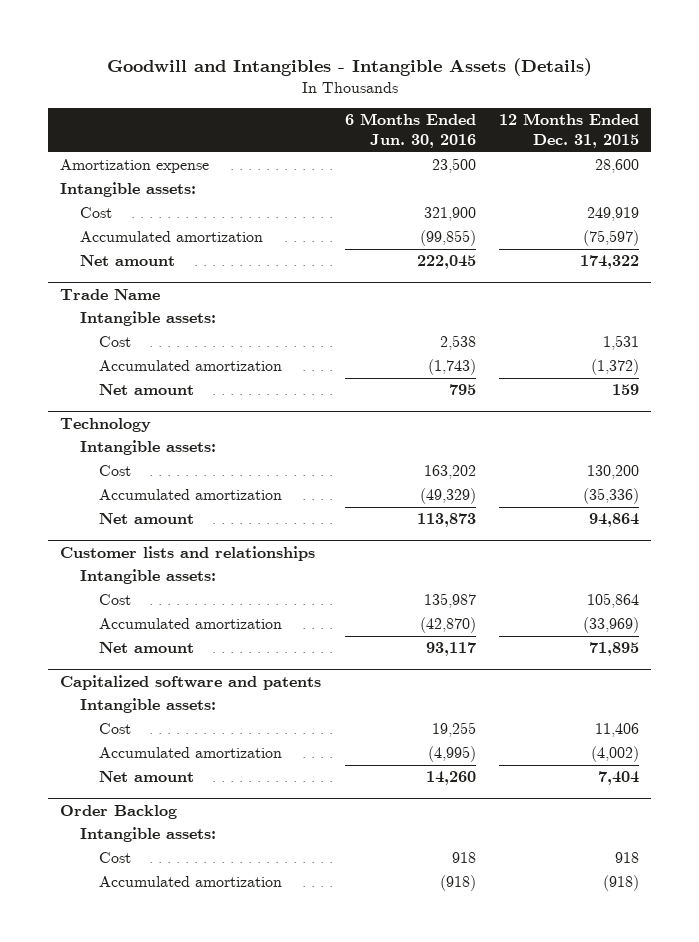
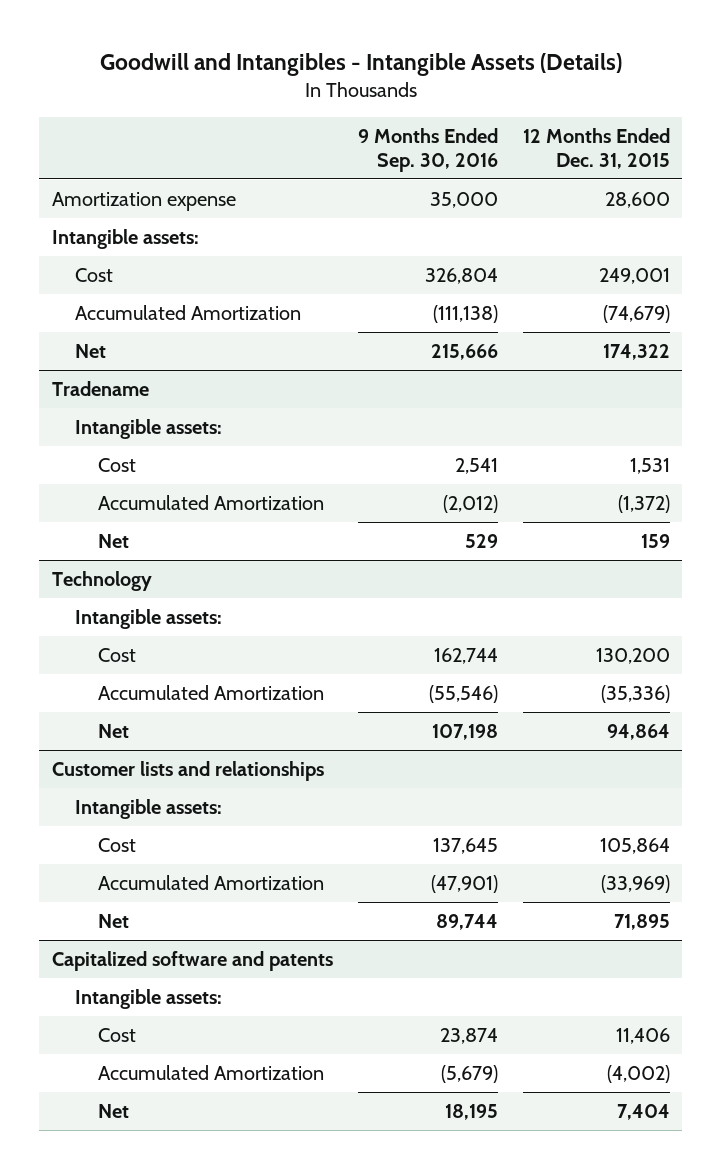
[344,113,476,149] 6 Months Ended Jun. 30, 2016 -> none
none -> [357,127,498,173] 9 Months Ended Sep. 30, 2016
[587,207,640,222] 249,919 -> [598,267,670,284] 249,001
[79,231,263,243] Accumulated amortization -> [74,304,301,320] Accumulated Amortization
[583,230,640,247] (75,597) -> [602,304,670,323] (74,679)
[79,255,175,267] Net amount -> [74,343,106,358] Net
[60,288,161,300] Trade Name -> [51,380,149,396] Tradename
[99,360,283,372] Accumulated amortization -> [97,494,324,510] Accumulated Amortization
[99,384,195,396] Net amount -> [97,533,129,548] Net
[99,489,283,501] Accumulated amortization -> [97,684,324,700] Accumulated Amortization
[99,513,195,525] Net amount -> [97,723,129,738] Net
[99,618,283,630] Accumulated amortization -> [97,874,324,890] Accumulated Amortization
[99,642,195,654] Net amount -> [97,913,129,928] Net
[60,804,178,819] Order Backlog -> none
[79,827,216,843] Intangible assets: -> none
[99,852,132,864] Cost -> none
[99,876,283,888] Accumulated amortization -> none
[99,747,283,759] Accumulated amortization -> [97,1064,324,1080] Accumulated Amortization
[99,771,195,783] Net amount -> [97,1103,129,1118] Net

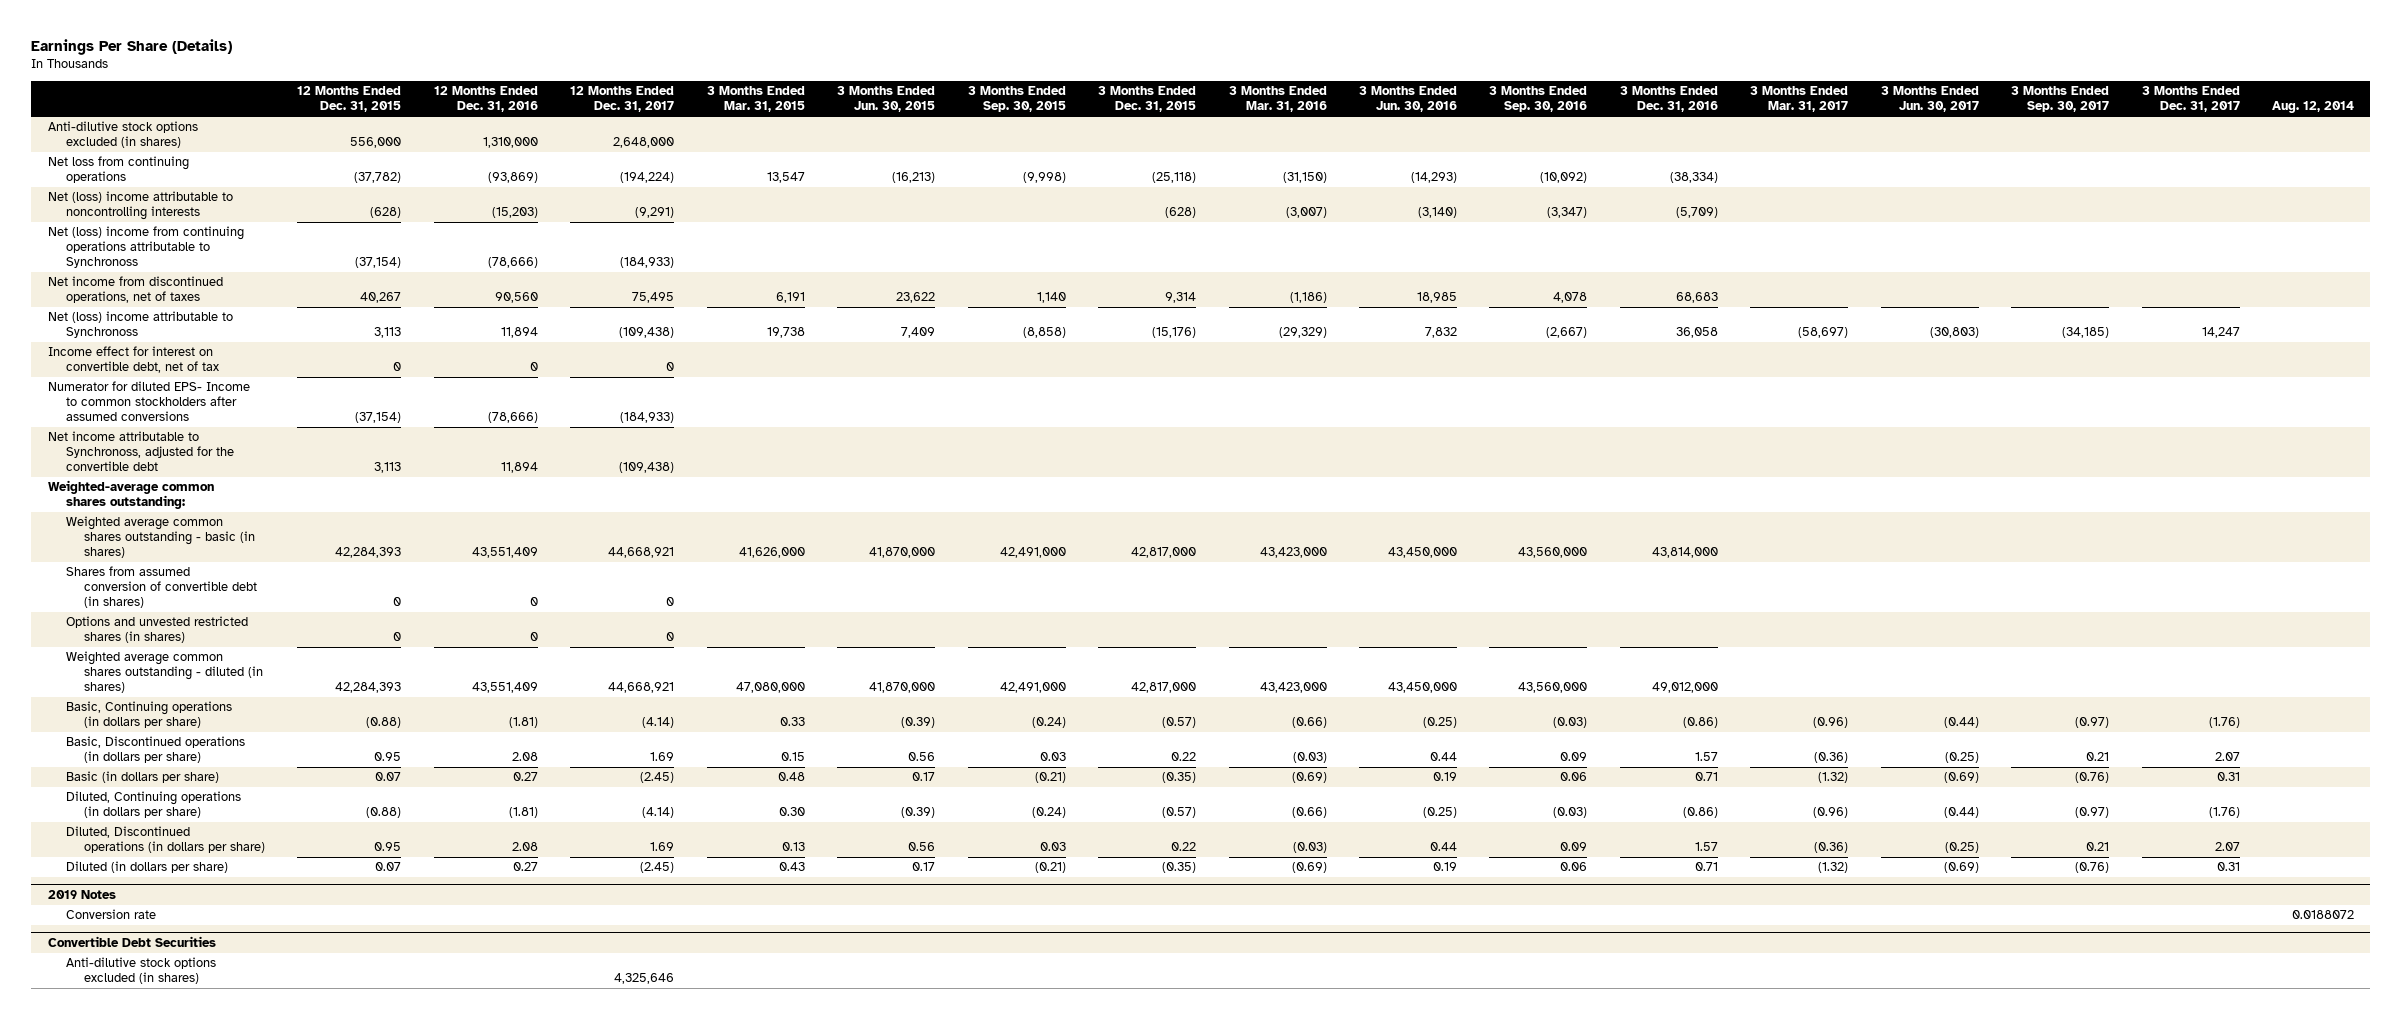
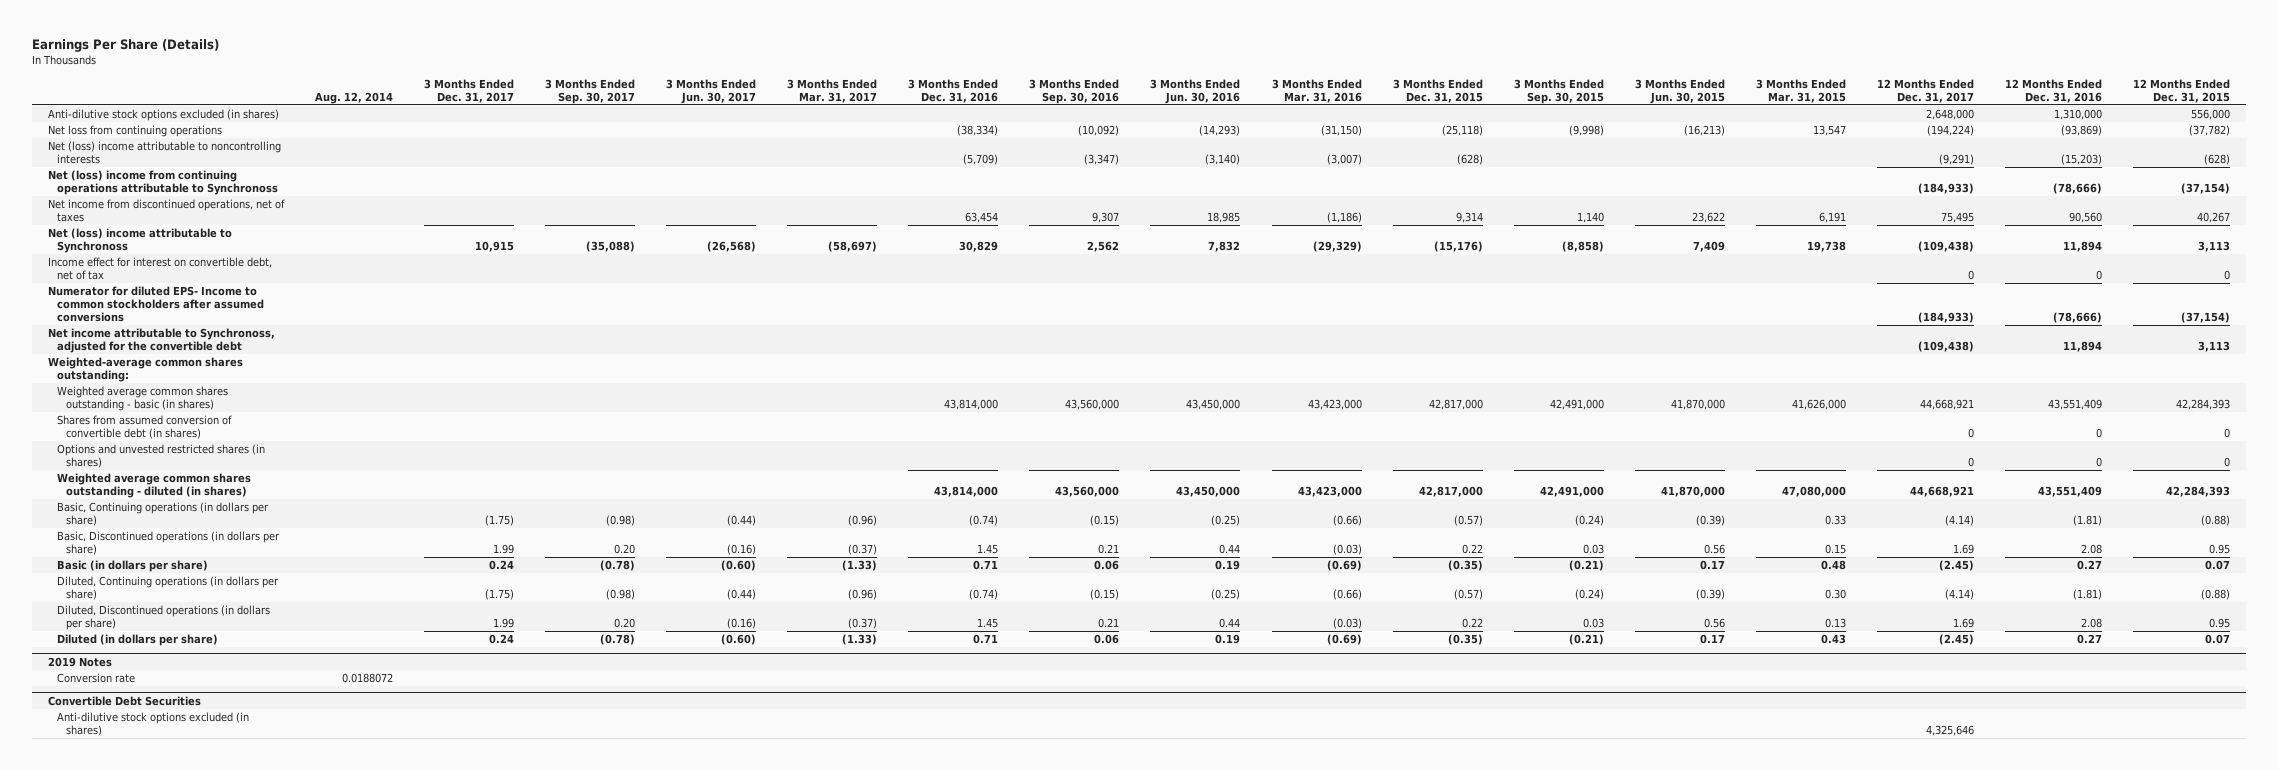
[1553,292,1588,304] 4,078 -> [1092,212,1120,224] 9,307
[1675,292,1718,304] 68,683 -> [965,212,999,224] 63,454
[1546,327,1588,339] (2,667) -> [1087,241,1120,253] 2,562
[1675,327,1718,339] 36,058 -> [959,241,999,253] 30,829
[1929,327,1979,339] (30,803) -> [707,241,757,253] (26,568)
[2062,327,2110,339] (34,185) -> [585,241,635,253] (35,088)
[2201,327,2240,339] 14,247 -> [474,241,514,253] 10,915
[1651,682,1718,694] 49,012,000 -> [934,486,999,498] 43,814,000
[1553,717,1588,729] (0.03) -> [1090,515,1120,527] (0.15)
[1682,717,1718,729] (0.86) -> [969,515,999,527] (0.74)
[2075,717,2110,729] (0.97) -> [605,515,635,527] (0.98)
[2208,717,2240,729] (1.76) -> [484,515,514,527] (1.75)
[1560,752,1588,762] 0.09 -> [1098,544,1120,555] 0.21
[1694,752,1718,762] 1.57 -> [977,544,999,555] 1.45
[1814,752,1849,764] (0.36) -> [848,544,878,556] (0.37)
[1944,752,1979,764] (0.25) -> [727,544,757,556] (0.16)
[2086,752,2110,762] 0.21 -> [613,544,635,555] 0.20
[2214,752,2240,762] 2.07 -> [492,544,514,555] 1.99
[1818,772,1849,784] (1.32) -> [842,560,878,572] (1.33)
[1943,772,1979,784] (0.69) -> [721,560,757,572] (0.60)
[2075,772,2110,784] (0.76) -> [599,560,635,572] (0.78)
[2216,772,2240,782] 0.31 -> [488,560,514,571] 0.24
[1553,807,1588,819] (0.03) -> [1090,589,1120,601] (0.15)
[1682,807,1718,819] (0.86) -> [969,589,999,601] (0.74)
[2075,807,2110,819] (0.97) -> [605,589,635,601] (0.98)
[2208,807,2240,819] (1.76) -> [484,589,514,601] (1.75)
[1560,842,1588,852] 0.09 -> [1098,618,1120,629] 0.21
[1694,842,1718,852] 1.57 -> [977,618,999,629] 1.45
[1814,842,1849,854] (0.36) -> [848,618,878,630] (0.37)
[1944,842,1979,854] (0.25) -> [727,618,757,630] (0.16)
[2086,842,2110,852] 0.21 -> [613,618,635,629] 0.20
[2214,842,2240,852] 2.07 -> [492,618,514,629] 1.99
[1818,862,1849,874] (1.32) -> [842,634,878,646] (1.33)
[1943,862,1979,874] (0.69) -> [721,634,757,646] (0.60)
[2075,862,2110,874] (0.76) -> [599,634,635,646] (0.78)
[2216,862,2240,872] 0.31 -> [488,634,514,645] 0.24

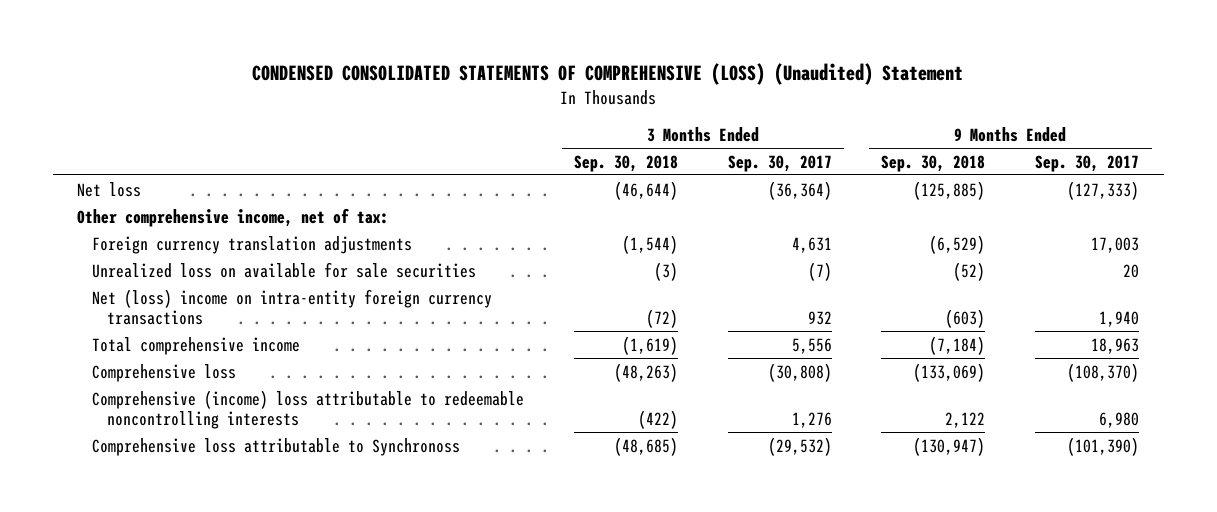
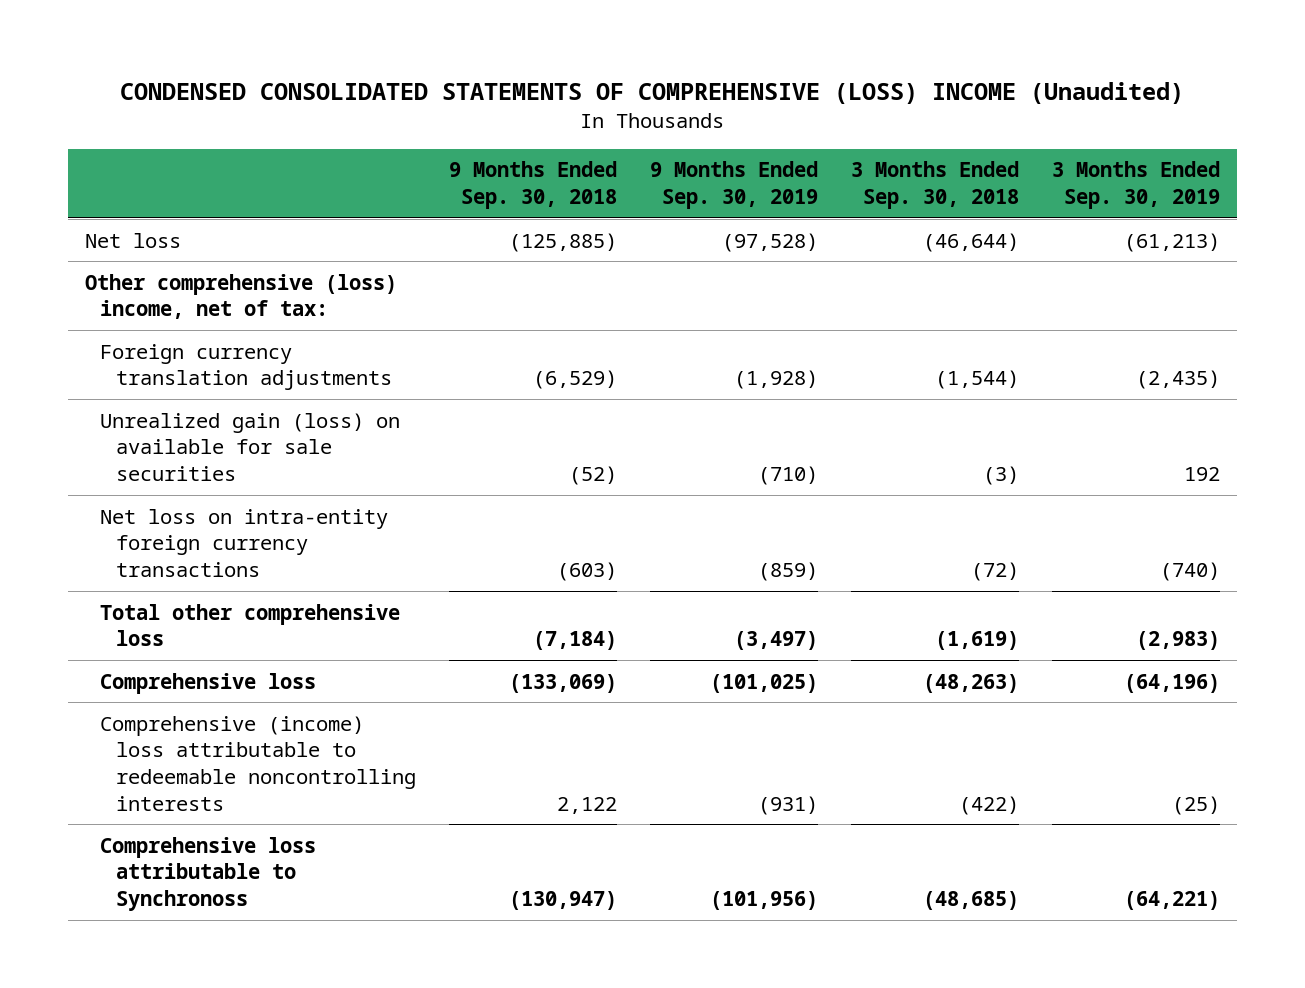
[252,63,964,86] CONDENSED CONSOLIDATED STATEMENTS OF COMPREHENSIVE (LOSS) (Unaudited) Statement -> [120,82,1185,105] CONDENSED CONSOLIDATED STATEMENTS OF COMPREHENSIVE (LOSS) INCOME (Unaudited)
[727,154,832,172] Sep. 30, 2017 -> none
[1035,154,1140,172] Sep. 30, 2017 -> none
none -> [650,161,819,209] 9 Months Ended Sep. 30, 2019
none -> [1052,161,1221,209] 3 Months Ended Sep. 30, 2019
[77,207,390,227] Other comprehensive income, net of tax: -> [84,273,397,320] Other comprehensive (loss) income, net of tax:
[92,261,477,278] Unrealized loss on available for sale securities -> [100,412,401,481] Unrealized gain (loss) on available for sale securities
[92,288,493,326] Net (loss) income on intra-entity foreign currency transactions -> [100,508,389,577] Net loss on intra-entity foreign currency transactions
[92,336,301,355] Total comprehensive income -> [100,603,401,647] Total other comprehensive loss

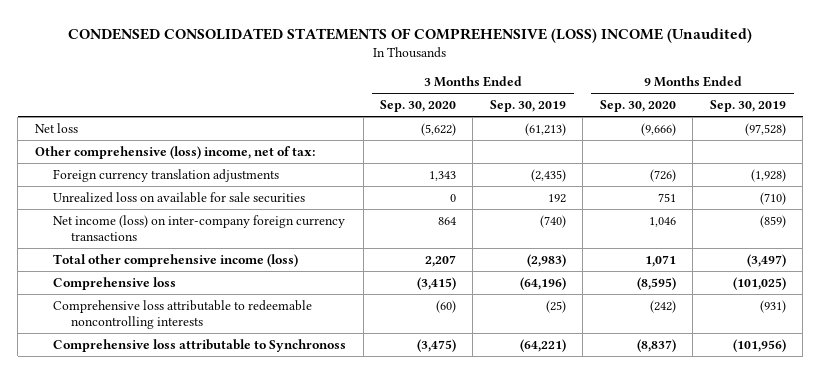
[449,161,618,209] 9 Months Ended Sep. 30, 2018 -> none
[851,161,1020,209] 3 Months Ended Sep. 30, 2018 -> none
none -> [380,100,457,113] Sep. 30, 2020
none -> [599,100,676,113] Sep. 30, 2020
[100,412,401,481] Unrealized gain (loss) on available for sale securities -> [53,191,306,203] Unrealized loss on available for sale securities
[100,508,389,577] Net loss on intra-entity foreign currency transactions -> [53,214,346,242] Net income (loss) on inter-company foreign currency transactions
[100,603,401,647] Total other comprehensive loss -> [53,253,299,267] Total other comprehensive income (loss)
[100,715,417,811] Comprehensive (income) loss attributable to redeemable noncontrolling interests -> [53,299,313,330] Comprehensive loss attributable to redeemable noncontrolling interests

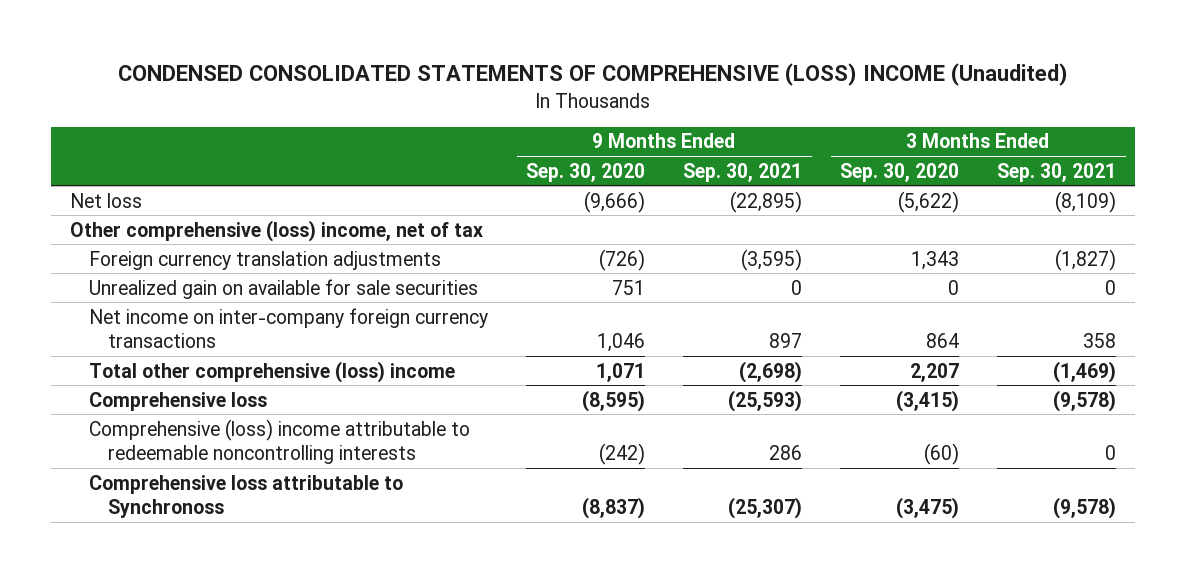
[489,100,566,113] Sep. 30, 2019 -> none
[709,100,786,113] Sep. 30, 2019 -> none
none -> [683,162,803,182] Sep. 30, 2021
none -> [997,162,1117,182] Sep. 30, 2021
[34,145,315,159] Other comprehensive (loss) income, net of tax: -> [70,219,484,242] Other comprehensive (loss) income, net of tax
[53,191,306,203] Unrealized loss on available for sale securities -> [89,278,479,299] Unrealized gain on available for sale securities
[53,214,346,242] Net income (loss) on inter-company foreign currency transactions -> [89,307,489,349] Net income on inter-company foreign currency transactions
[53,253,299,267] Total other comprehensive income (loss) -> [89,360,456,383] Total other comprehensive (loss) income
[53,299,313,330] Comprehensive loss attributable to redeemable noncontrolling interests -> [89,418,471,465] Comprehensive (loss) income attributable to redeemable noncontrolling interests

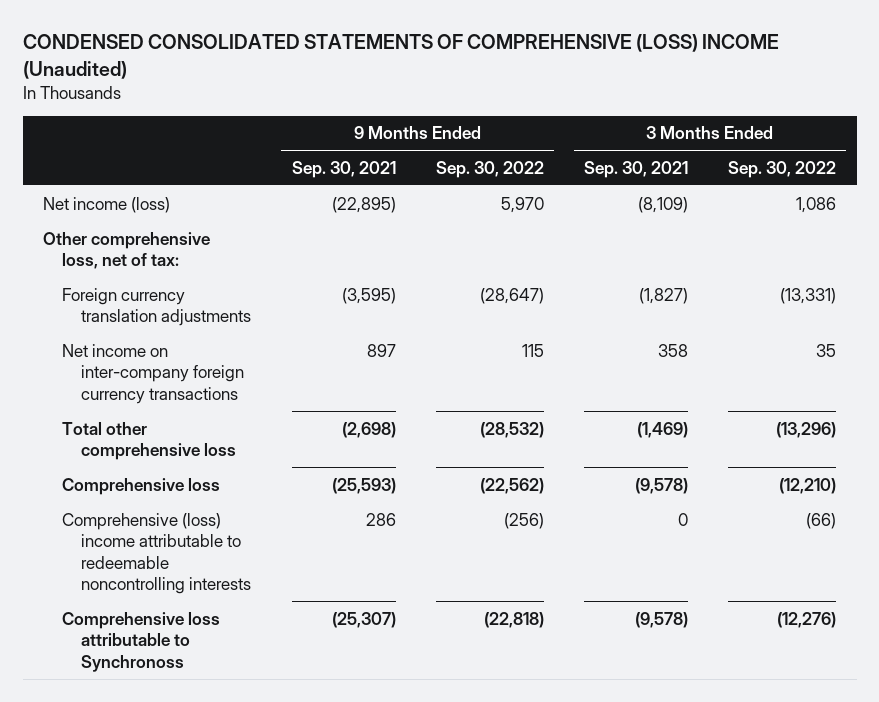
[526,162,646,182] Sep. 30, 2020 -> none
[840,162,960,182] Sep. 30, 2020 -> none
none -> [435,160,544,178] Sep. 30, 2022
none -> [728,160,837,178] Sep. 30, 2022
[70,192,143,208] Net loss -> [43,196,171,213] Net income (loss)
[70,219,484,242] Other comprehensive (loss) income, net of tax -> [43,231,211,270] Other comprehensive loss, net of tax:
[89,278,479,299] Unrealized gain on available for sale securities -> none
[89,360,456,383] Total other comprehensive (loss) income -> [62,421,237,461] Total other comprehensive loss

